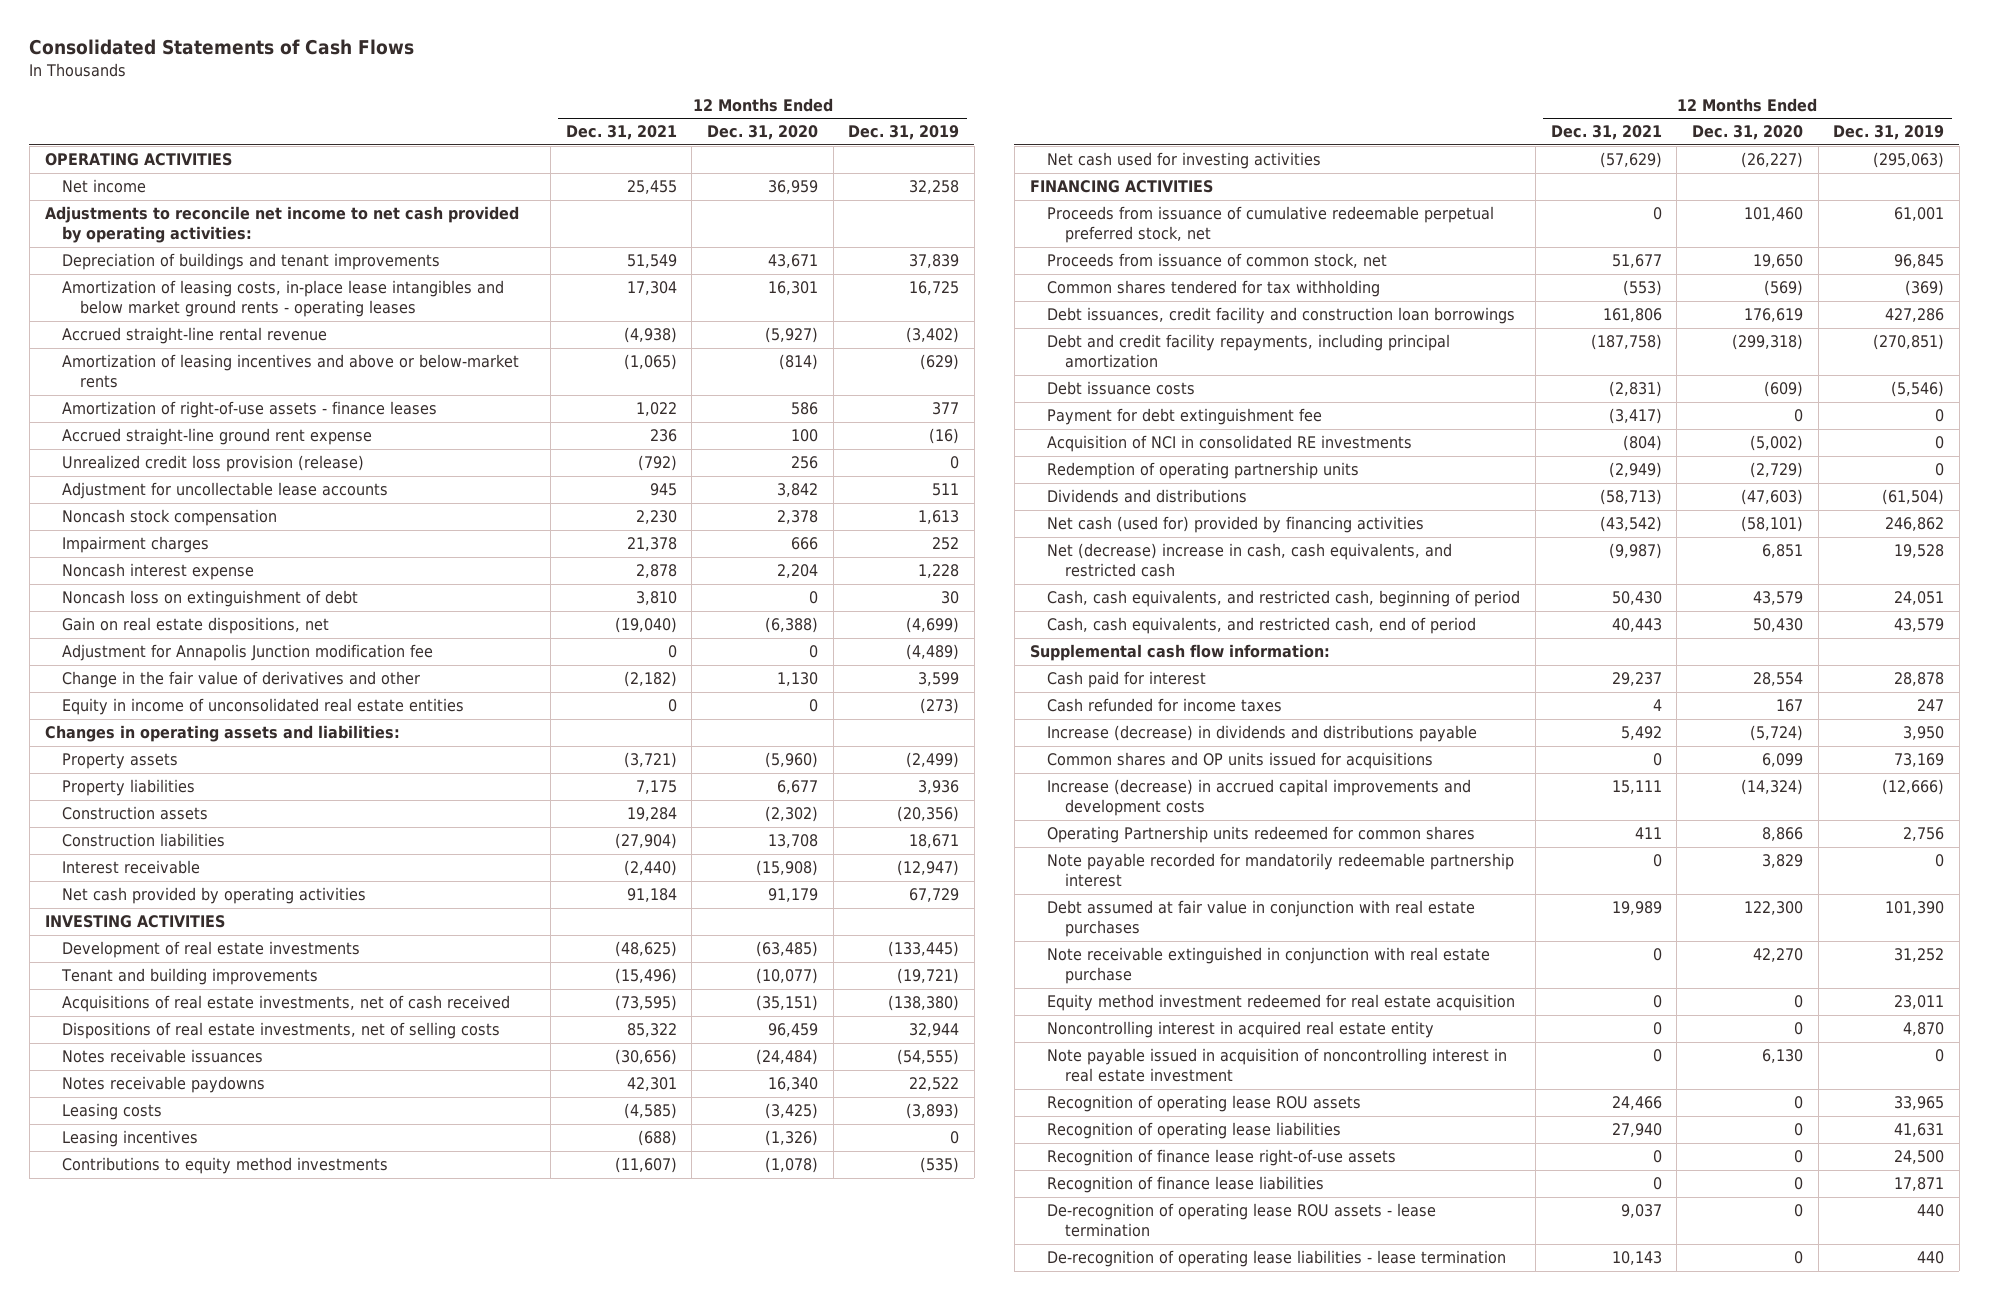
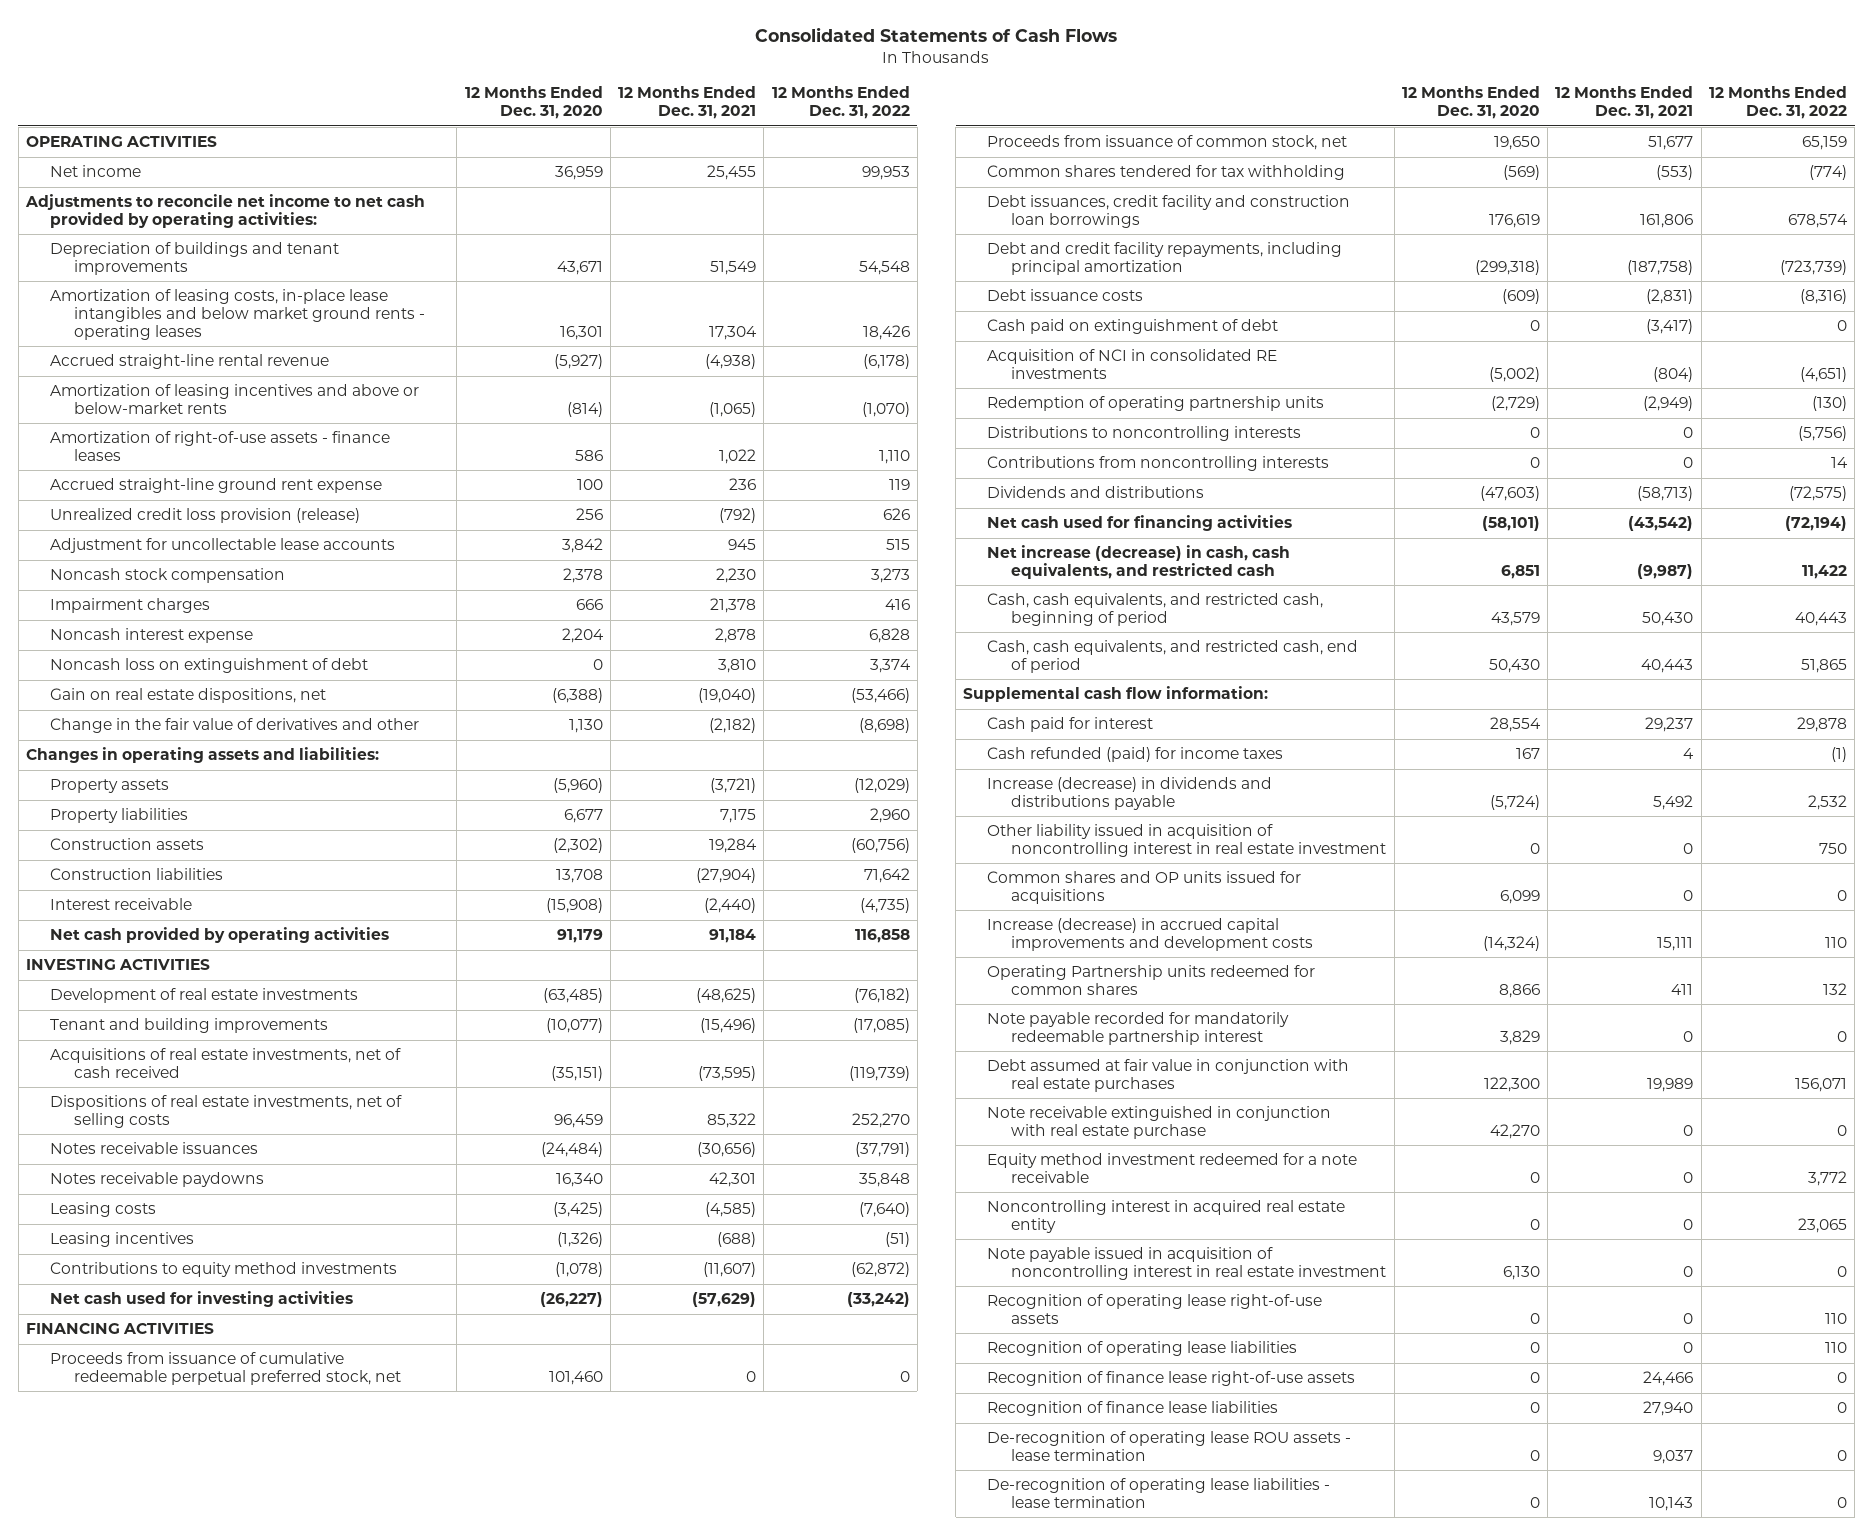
[848,125,960,141] Dec. 31, 2019 -> none
none -> [771,86,910,120] 12 Months Ended Dec. 31, 2022
[62,644,434,662] Adjustment for Annapolis Junction modification fee -> none
[62,698,465,716] Equity in income of unconsolidated real estate entities -> none
[1047,408,1323,426] Payment for debt extinguishment fee -> [987,319,1279,335] Cash paid on extinguishment of debt
none -> [987,426,1302,442] Distributions to noncontrolling interests
none -> [987,456,1330,472] Contributions from noncontrolling interests
[1047,516,1425,534] Net cash (used for) provided by financing activities -> [987,515,1293,532] Net cash used for financing activities
[1047,543,1453,578] Net (decrease) increase in cash, cash equivalents, and restricted cash -> [987,545,1291,579] Net increase (decrease) in cash, cash equivalents, and restricted cash
[1047,698,1283,713] Cash refunded for income taxes -> [987,747,1284,763] Cash refunded (paid) for income taxes
none -> [987,824,1387,857] Other liability issued in acquisition of noncontrolling interest in real estate investment
[1047,994,1516,1012] Equity method investment redeemed for real estate acquisition -> none
none -> [987,1153,1358,1183] Equity method investment redeemed for a note receivable
[1047,1095,1362,1113] Recognition of operating lease ROU assets -> [987,1294,1323,1324] Recognition of operating lease right-of-use assets
[1611,1096,1662,1111] 24,466 -> [1683,1312,1694,1324] 0
[1611,1123,1662,1138] 27,940 -> [1683,1342,1694,1354] 0
[1652,1150,1662,1164] 0 -> [1643,1371,1694,1387] 24,466
[1652,1177,1662,1191] 0 -> [1643,1401,1694,1417] 27,940

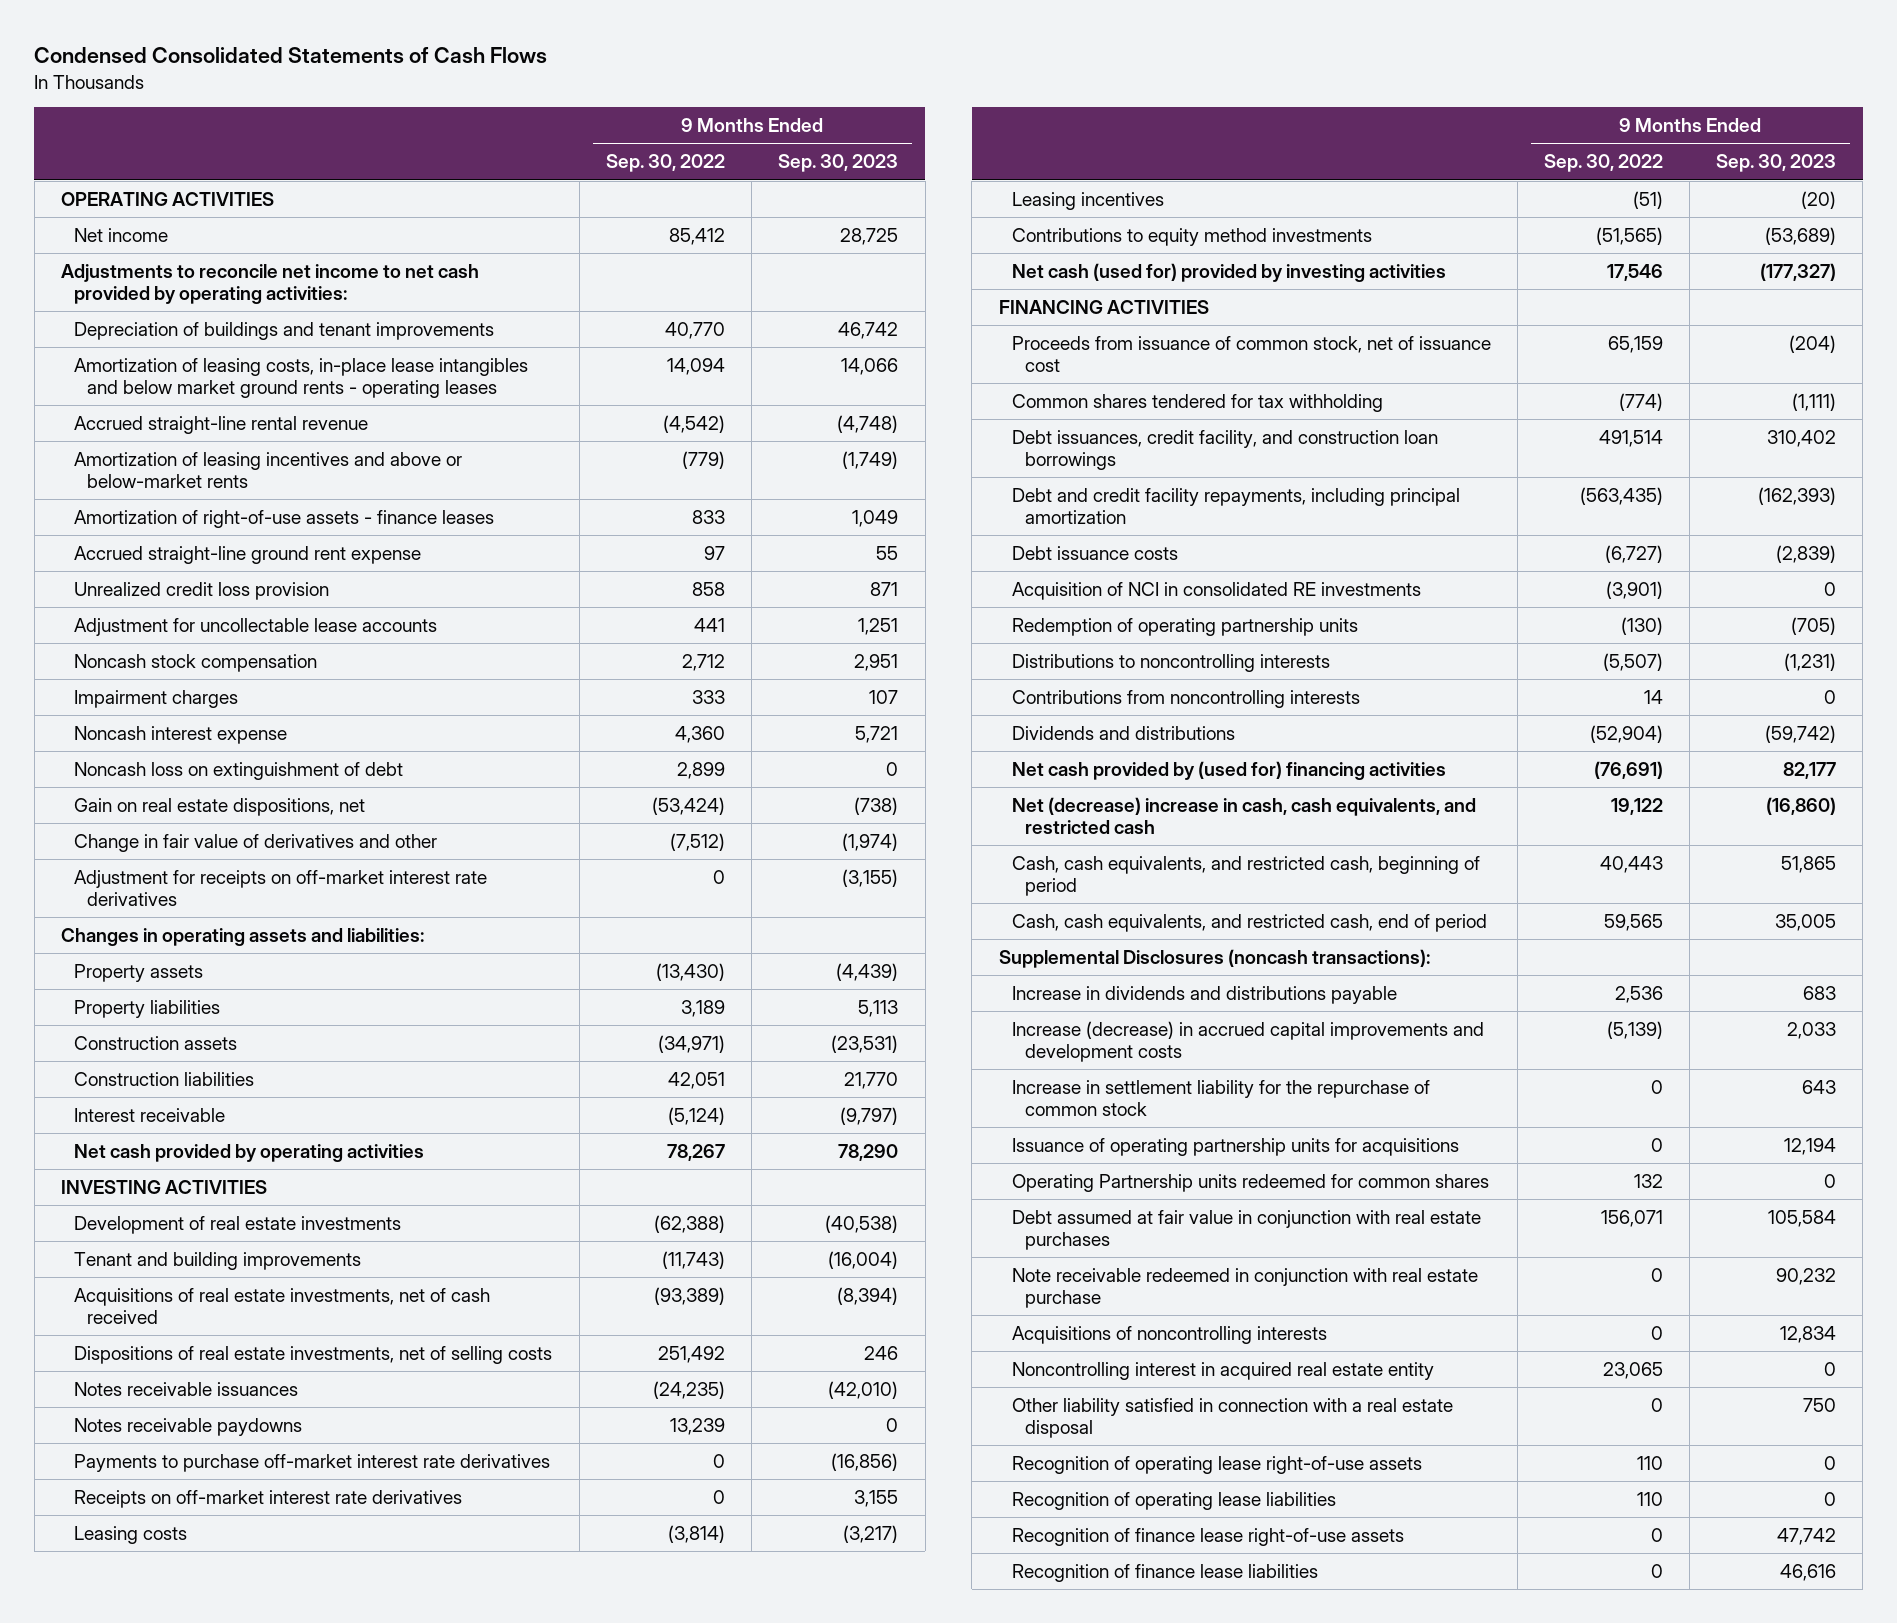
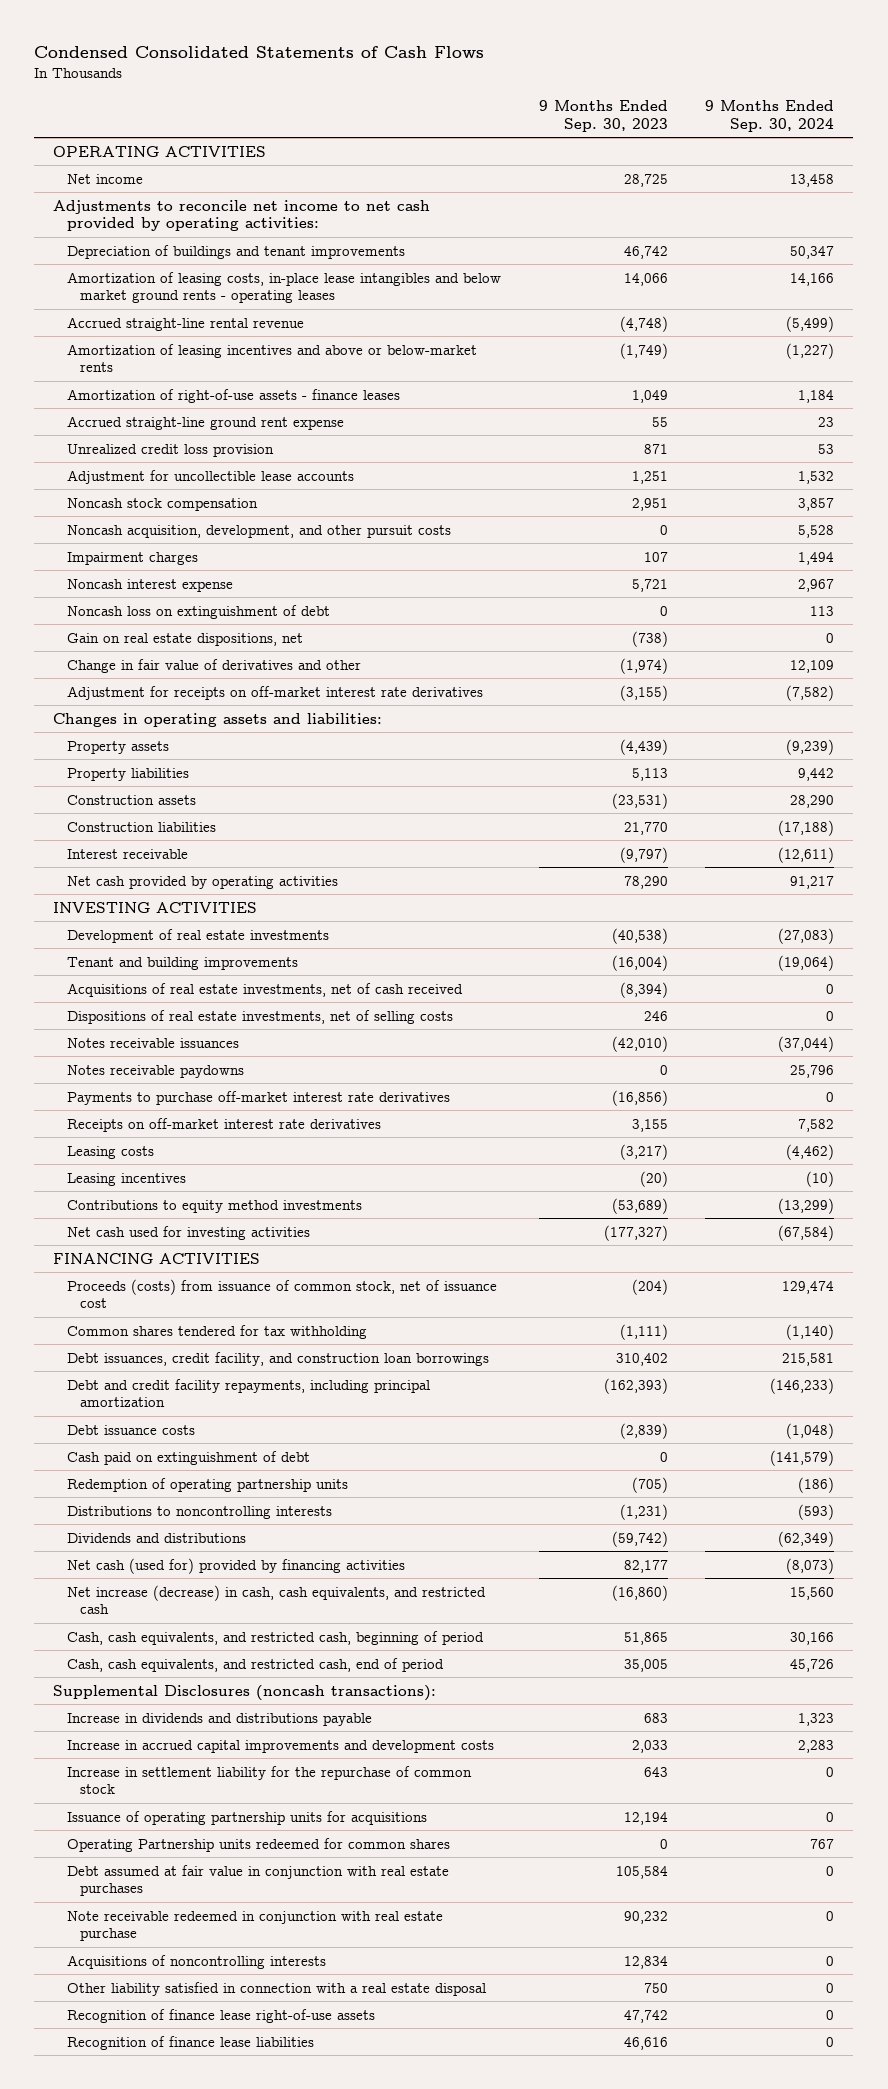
[606,154,726,173] Sep. 30, 2022 -> none
none -> [705,100,835,132] 9 Months Ended Sep. 30, 2024
[74,617,438,636] Adjustment for uncollectable lease accounts -> [66,469,354,484] Adjustment for uncollectible lease accounts
none -> [66,524,451,538] Noncash acquisition, development, and other pursuit costs
[1011,262,1446,282] Net cash (used for) provided by investing activities -> [66,1225,310,1240] Net cash used for investing activities
[1011,335,1491,372] Proceeds from issuance of common stock, net of issuance cost -> [66,1278,497,1309] Proceeds (costs) from issuance of common stock, net of issuance cost
[1011,581,1421,600] Acquisition of NCI in consolidated RE investments -> none
none -> [66,1450,310,1465] Cash paid on extinguishment of debt
[1011,689,1360,708] Contributions from noncontrolling interests -> none
[1011,760,1446,780] Net cash provided by (used for) financing activities -> [66,1557,405,1574] Net cash (used for) provided by financing activities
[1011,796,1476,834] Net (decrease) increase in cash, cash equivalents, and restricted cash -> [66,1584,486,1615] Net increase (decrease) in cash, cash equivalents, and restricted cash
[1011,1020,1484,1062] Increase (decrease) in accrued capital improvements and development costs -> [66,1739,494,1753] Increase in accrued capital improvements and development costs
[1011,1361,1434,1380] Noncontrolling interest in acquired real estate entity -> none
[1011,1455,1422,1474] Recognition of operating lease right-of-use assets -> none
[1011,1491,1336,1510] Recognition of operating lease liabilities -> none

